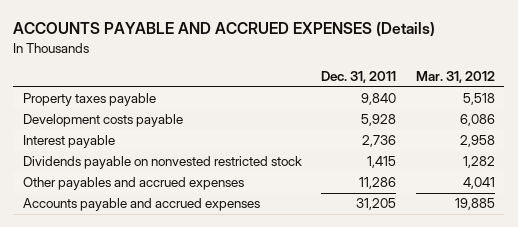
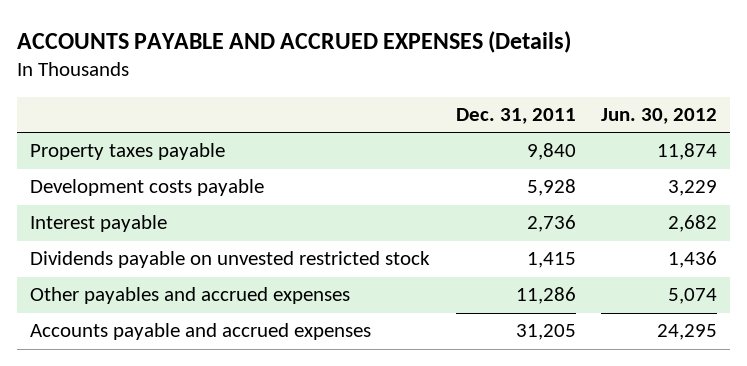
[415,71,495,84] Mar. 31, 2012 -> none
none -> [600,108,717,125] Jun. 30, 2012
[22,156,302,170] Dividends payable on nonvested restricted stock -> [30,251,431,269] Dividends payable on unvested restricted stock

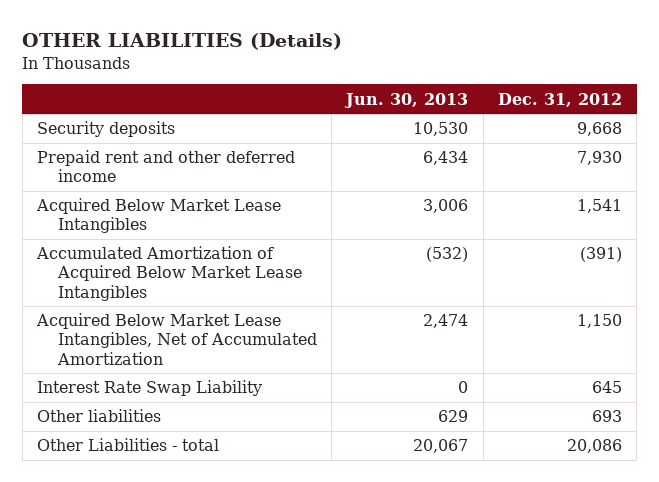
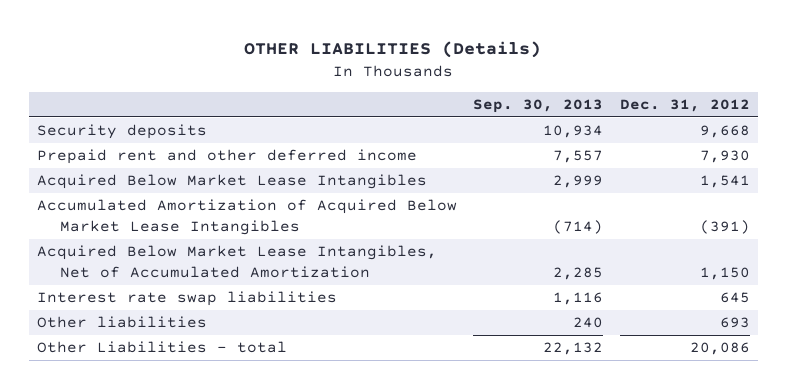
[344,92,469,108] Jun. 30, 2013 -> none
none -> [473,99,604,114] Sep. 30, 2013
[37,380,263,397] Interest Rate Swap Liability -> [36,291,337,307] Interest rate swap liabilities

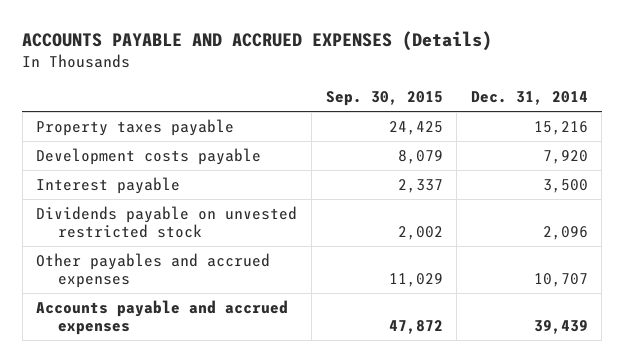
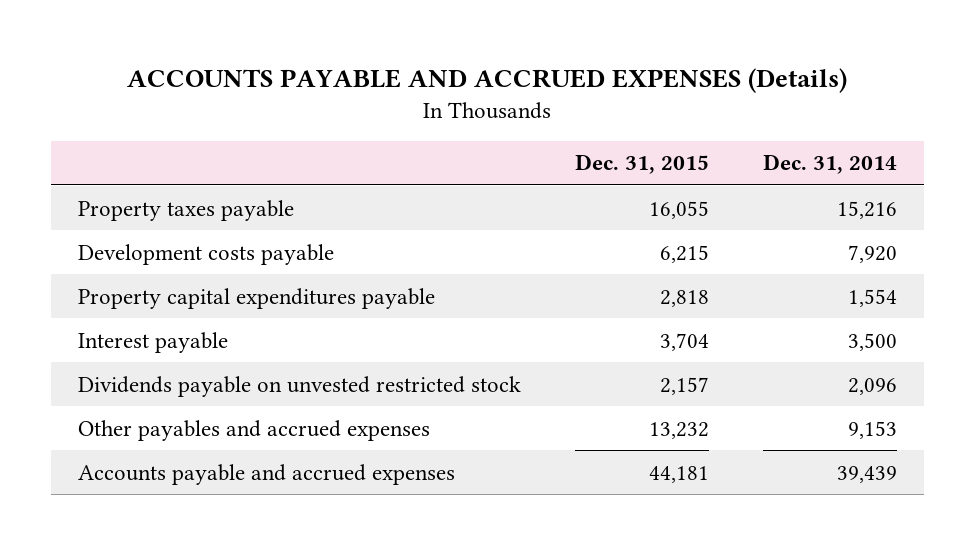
[325,91,443,107] Sep. 30, 2015 -> none
none -> [574,154,709,175] Dec. 31, 2015
none -> [77,287,435,309] Property capital expenditures payable
[533,272,588,287] 10,707 -> [847,420,897,439] 9,153

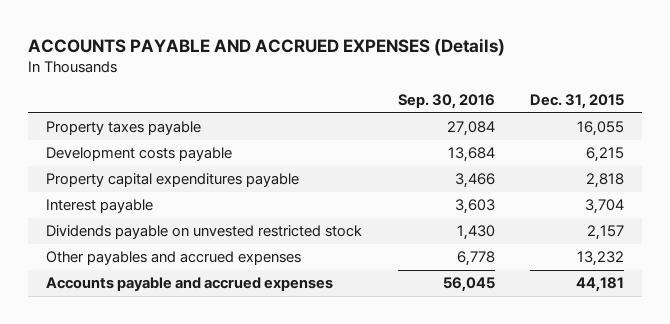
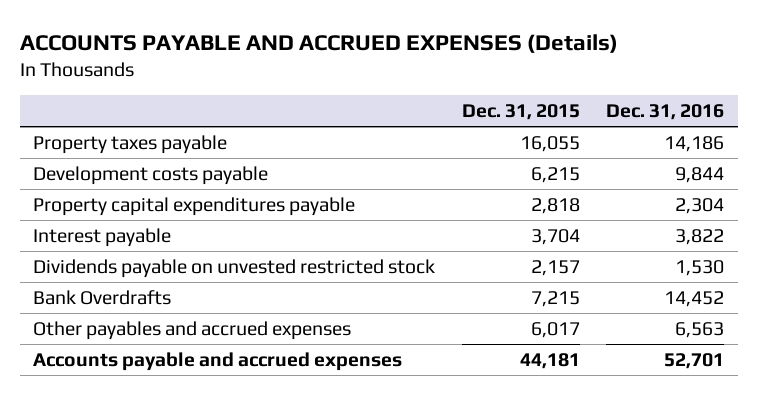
[397,94,495,110] Sep. 30, 2016 -> none
none -> [606,104,725,121] Dec. 31, 2016
none -> [33,289,172,305] Bank Overdrafts
[577,251,625,267] 13,232 -> [530,321,580,338] 6,017

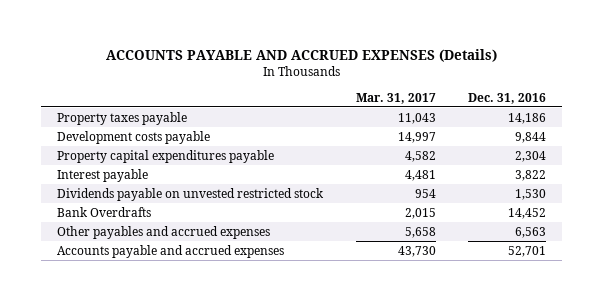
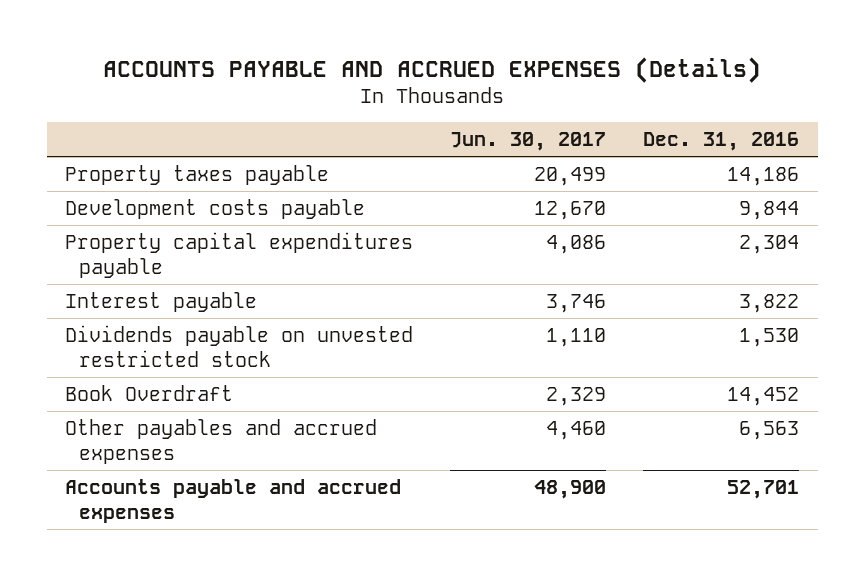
[355,92,436,104] Mar. 31, 2017 -> none
none -> [450,132,607,152] Jun. 30, 2017
[57,206,152,217] Bank Overdrafts -> [65,384,234,401] Book Overdraft

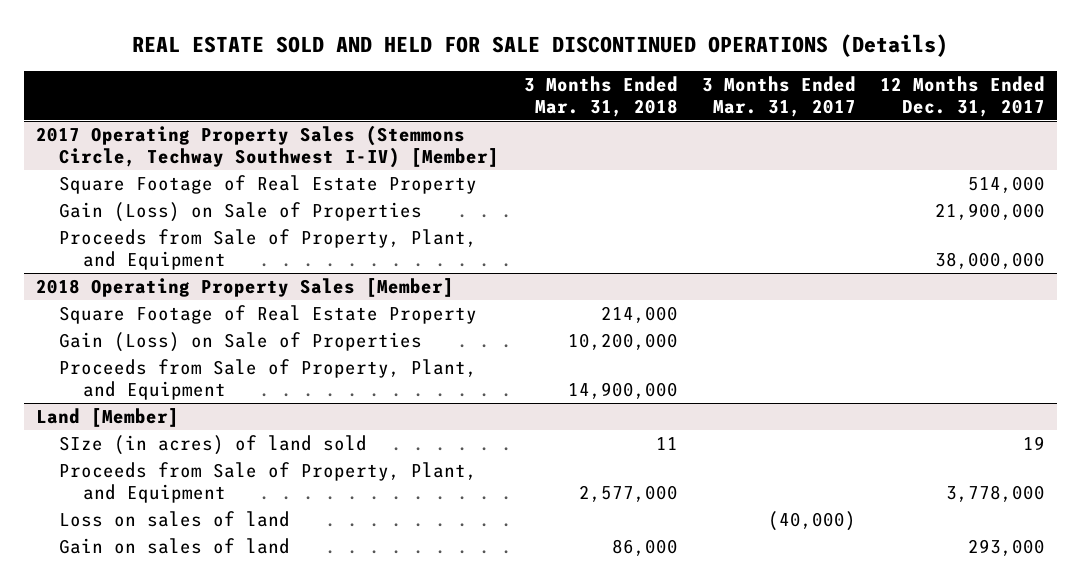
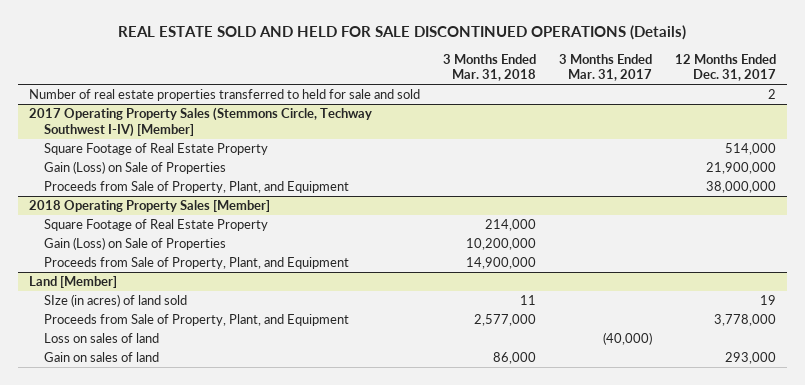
none -> [29,88,421,101] Number of real estate properties transferred to held for sale and sold

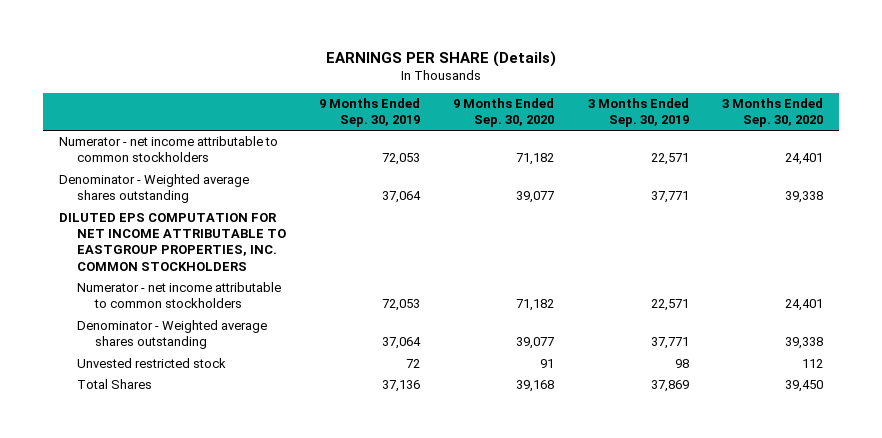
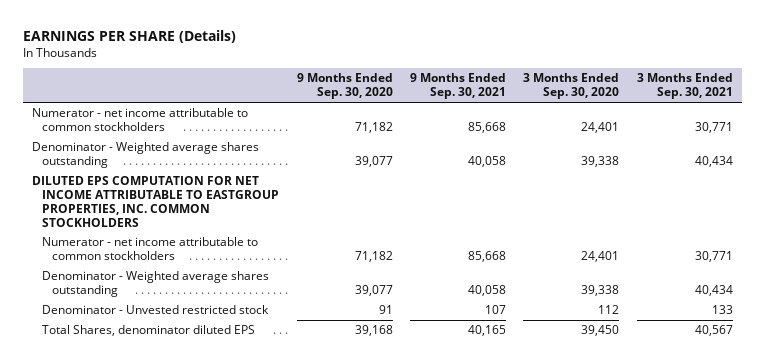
[319,98,421,128] 9 Months Ended Sep. 30, 2019 -> none
[587,98,689,128] 3 Months Ended Sep. 30, 2019 -> none
none -> [410,73,507,100] 9 Months Ended Sep. 30, 2021
none -> [636,73,733,100] 3 Months Ended Sep. 30, 2021
[77,358,227,369] Unvested restricted stock -> [42,305,270,315] Denominator - Unvested restricted stock
[77,379,153,390] Total Shares -> [42,325,256,337] Total Shares, denominator diluted EPS

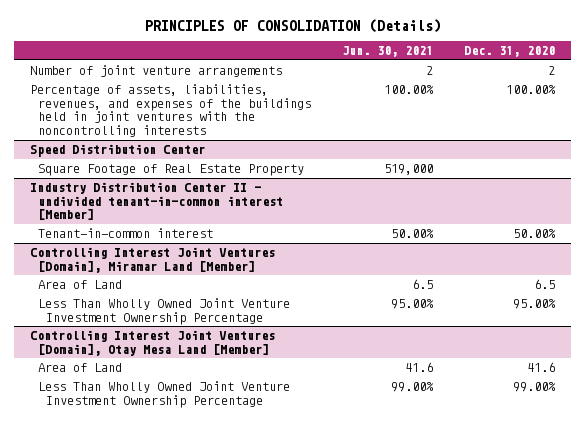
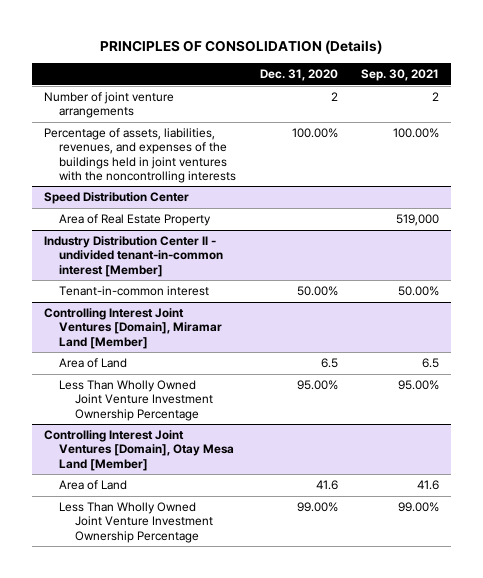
[342,46,434,58] Jun. 30, 2021 -> none
none -> [361,69,440,82] Sep. 30, 2021
[37,164,304,177] Square Footage of Real Estate Property -> [59,214,212,227] Area of Real Estate Property

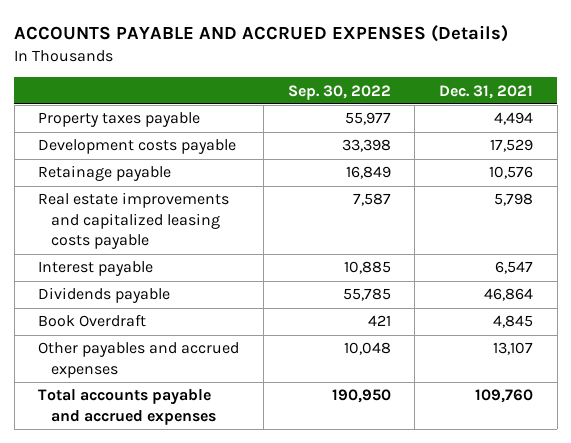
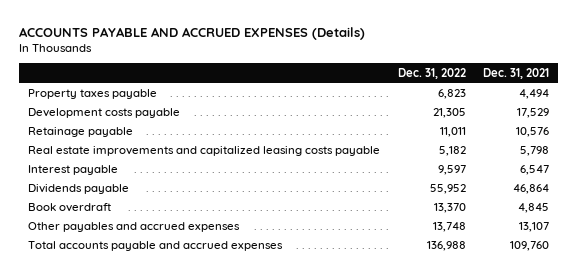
[287,84,391,100] Sep. 30, 2022 -> none
none -> [397,67,466,79] Dec. 31, 2022
[38,314,147,328] Book Overdraft -> [27,202,111,212] Book overdraft

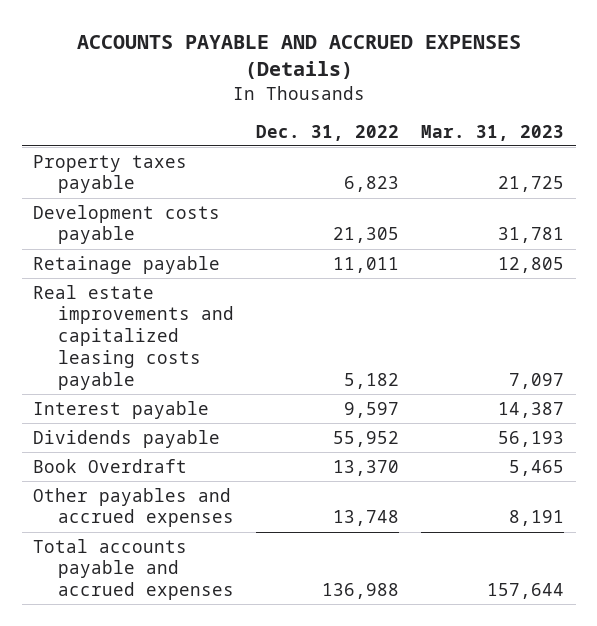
[483,67,550,79] Dec. 31, 2021 -> none
none -> [421,124,565,141] Mar. 31, 2023
[27,202,111,212] Book overdraft -> [32,458,187,473] Book Overdraft

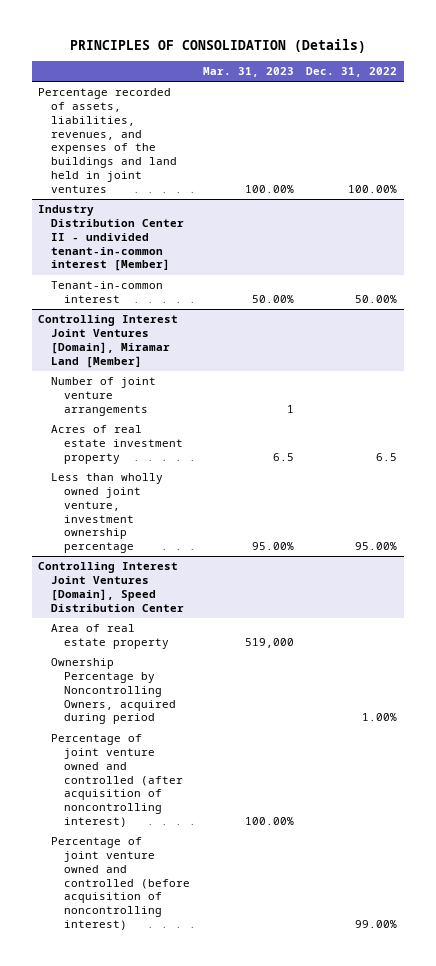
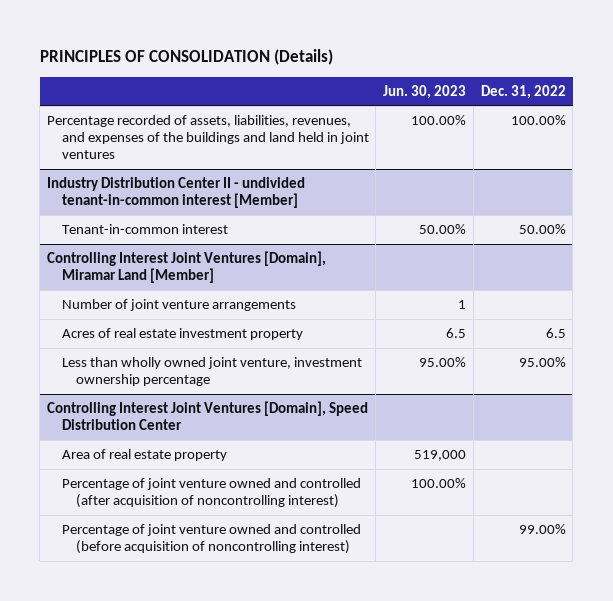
[202,67,294,78] Mar. 31, 2023 -> none
none -> [383,84,467,99] Jun. 30, 2023
[51,658,176,725] Ownership Percentage by Noncontrolling Owners, acquired during period -> none

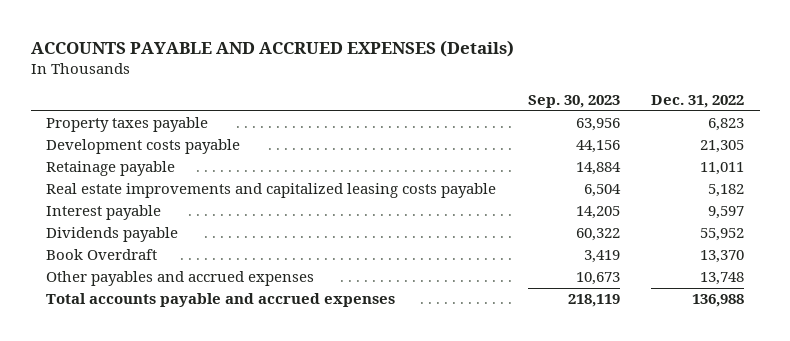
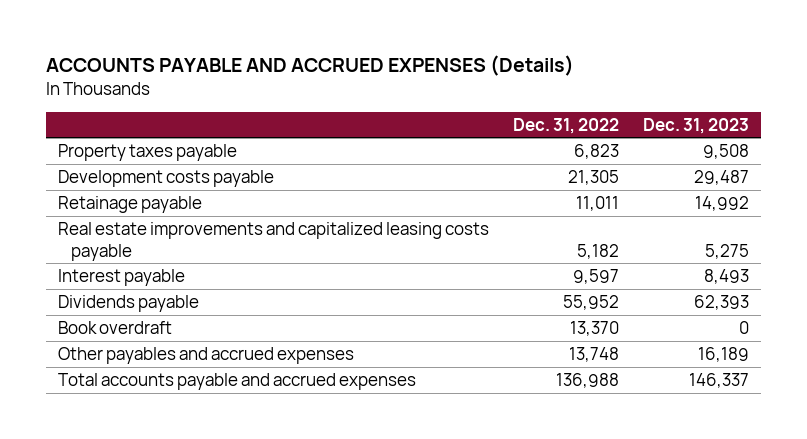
[527,95,620,109] Sep. 30, 2023 -> none
none -> [643,117,750,134] Dec. 31, 2023
[46,249,158,261] Book Overdraft -> [57,321,172,335] Book overdraft

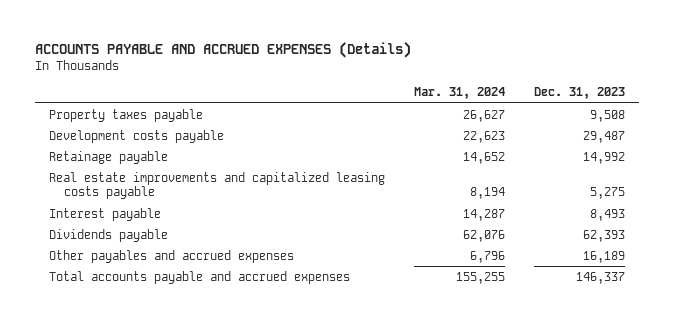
[512,117,619,134] Dec. 31, 2022 -> none
none -> [414,87,506,100] Mar. 31, 2024
[57,321,172,335] Book overdraft -> none

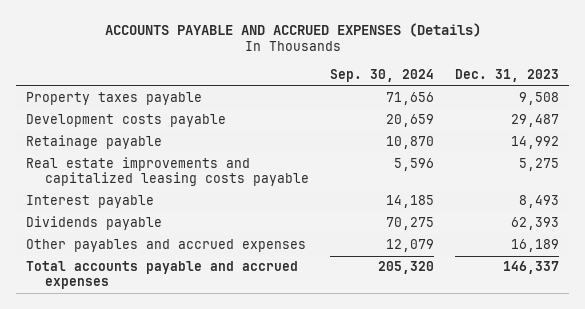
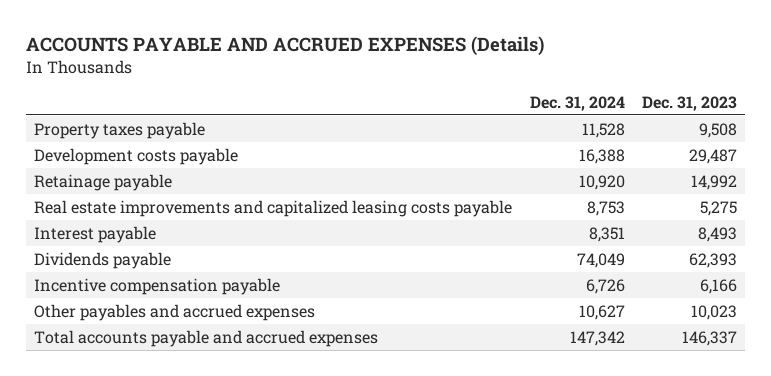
[329,69,434,83] Sep. 30, 2024 -> none
none -> [529,95,625,111] Dec. 31, 2024
none -> [34,277,281,295] Incentive compensation payable
[510,239,559,253] 16,189 -> [690,304,737,320] 10,023

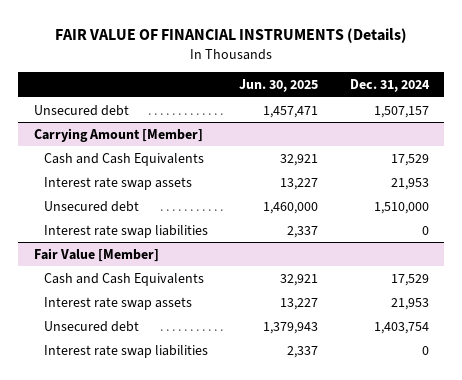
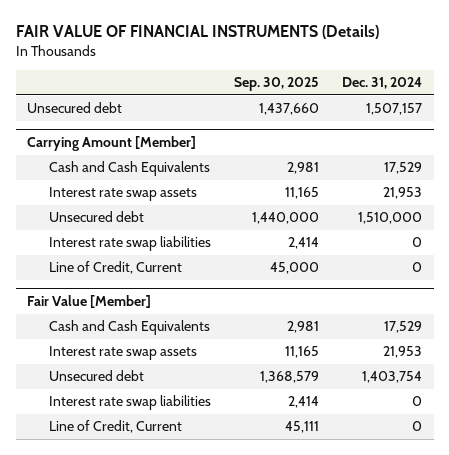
[239,79,319,93] Jun. 30, 2025 -> none
none -> [234,77,320,92] Sep. 30, 2025
none -> [49,261,183,275] Line of Credit, Current
none -> [49,420,183,434] Line of Credit, Current

